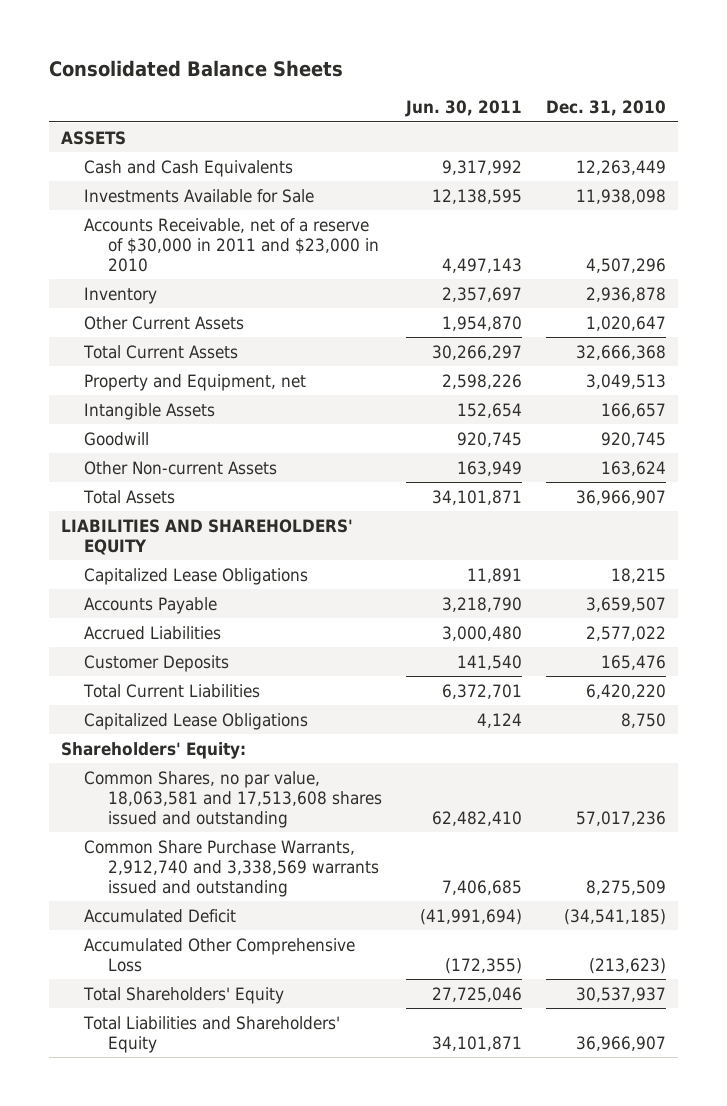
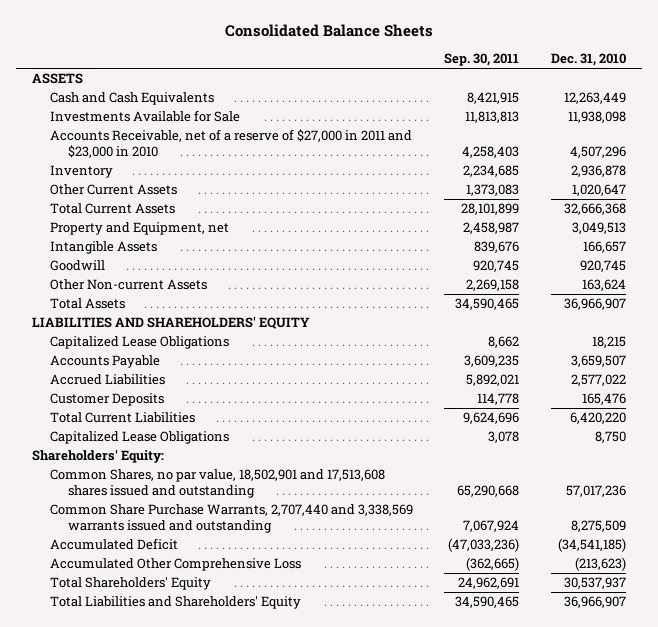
[405,100,523,118] Jun. 30, 2011 -> none
none -> [444,53,520,67] Sep. 30, 2011
[84,217,380,272] Accounts Receivable, net of a reserve of $30,000 in 2011 and $23,000 in 2010 -> [49,129,412,158] Accounts Receivable, net of a reserve of $27,000 in 2011 and $23,000 in 2010
[84,770,383,828] Common Shares, no par value, 18,063,581 and 17,513,608 shares issued and outstanding -> [49,469,385,498] Common Shares, no par value, 18,502,901 and 17,513,608 shares issued and outstanding
[84,839,380,897] Common Share Purchase Warrants, 2,912,740 and 3,338,569 warrants issued and outstanding -> [49,504,413,533] Common Share Purchase Warrants, 2,707,440 and 3,338,569 warrants issued and outstanding

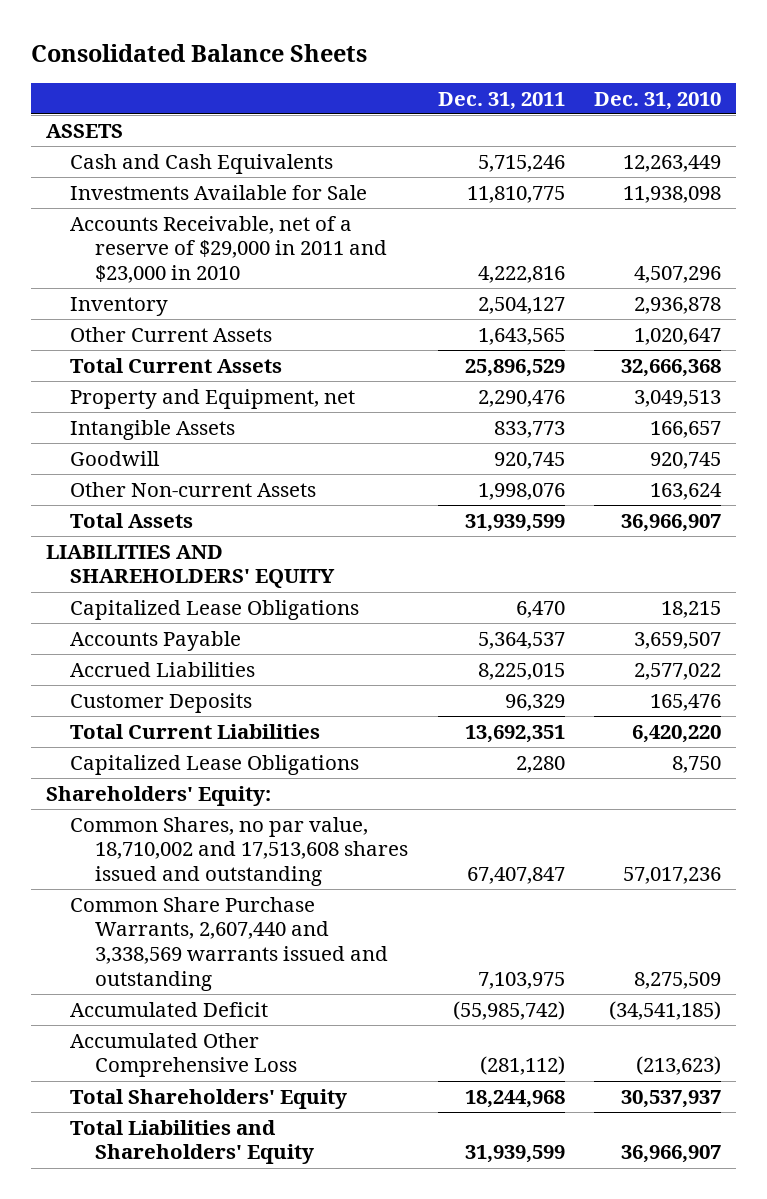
[444,53,520,67] Sep. 30, 2011 -> none
none -> [437,91,565,110] Dec. 31, 2011
[49,129,412,158] Accounts Receivable, net of a reserve of $27,000 in 2011 and $23,000 in 2010 -> [70,215,387,284] Accounts Receivable, net of a reserve of $29,000 in 2011 and $23,000 in 2010
[49,469,385,498] Common Shares, no par value, 18,502,901 and 17,513,608 shares issued and outstanding -> [70,816,408,887] Common Shares, no par value, 18,710,002 and 17,513,608 shares issued and outstanding
[49,504,413,533] Common Share Purchase Warrants, 2,707,440 and 3,338,569 warrants issued and outstanding -> [70,896,388,991] Common Share Purchase Warrants, 2,607,440 and 3,338,569 warrants issued and outstanding

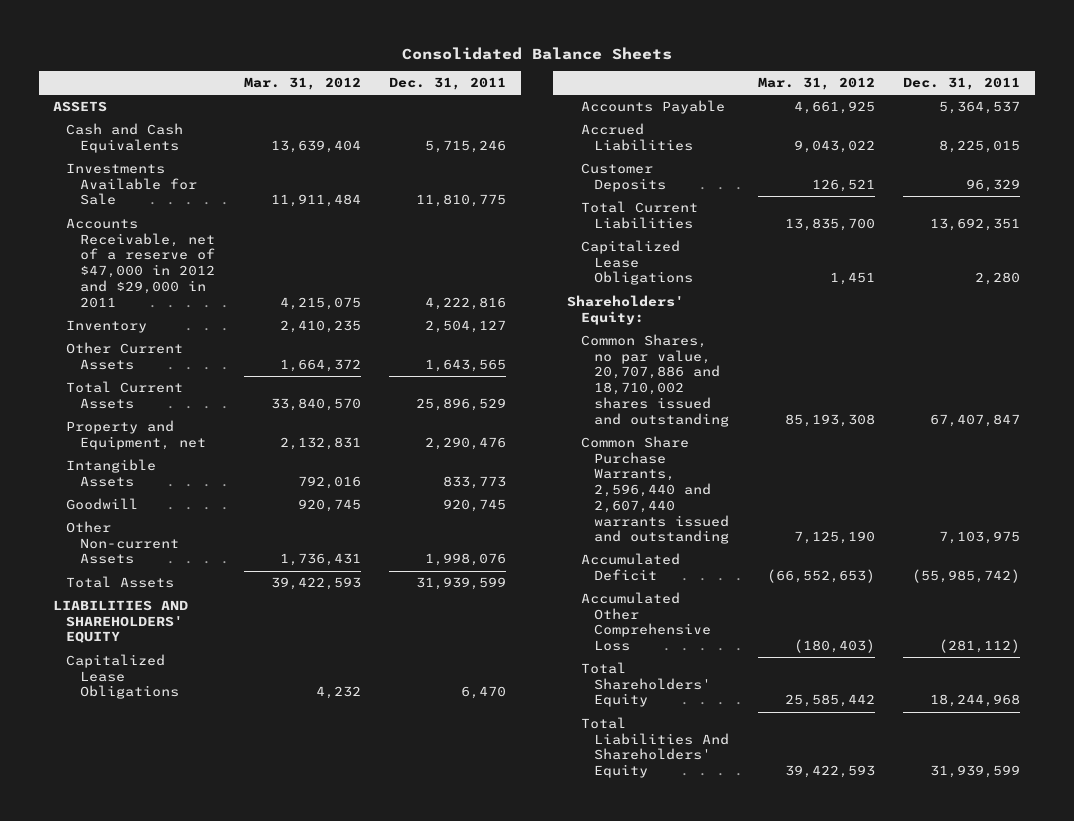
[594,91,722,110] Dec. 31, 2010 -> none
none -> [243,77,361,91] Mar. 31, 2012
[70,215,387,284] Accounts Receivable, net of a reserve of $29,000 in 2011 and $23,000 in 2010 -> [66,218,215,308] Accounts Receivable, net of a reserve of $47,000 in 2012 and $29,000 in 2011
[70,816,408,887] Common Shares, no par value, 18,710,002 and 17,513,608 shares issued and outstanding -> [580,334,729,427] Common Shares, no par value, 20,707,886 and 18,710,002 shares issued and outstanding
[70,896,388,991] Common Share Purchase Warrants, 2,607,440 and 3,338,569 warrants issued and outstanding -> [580,436,729,545] Common Share Purchase Warrants, 2,596,440 and 2,607,440 warrants issued and outstanding
[70,1119,314,1165] Total Liabilities and Shareholders' Equity -> [580,717,729,779] Total Liabilities And Shareholders' Equity

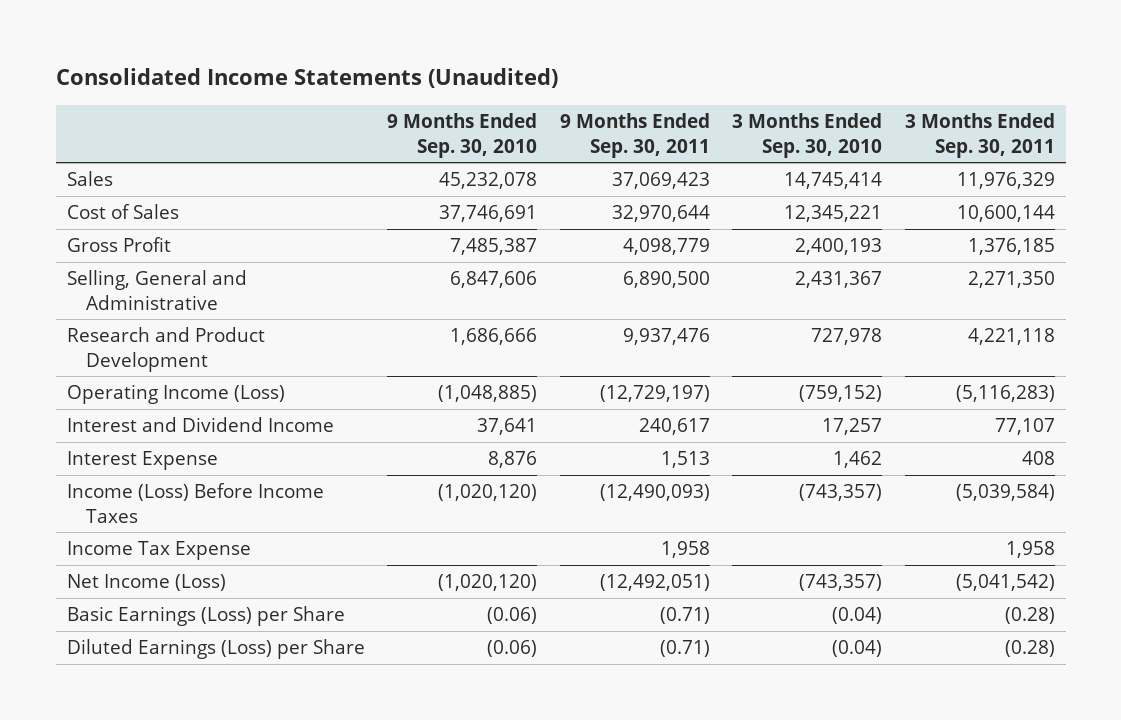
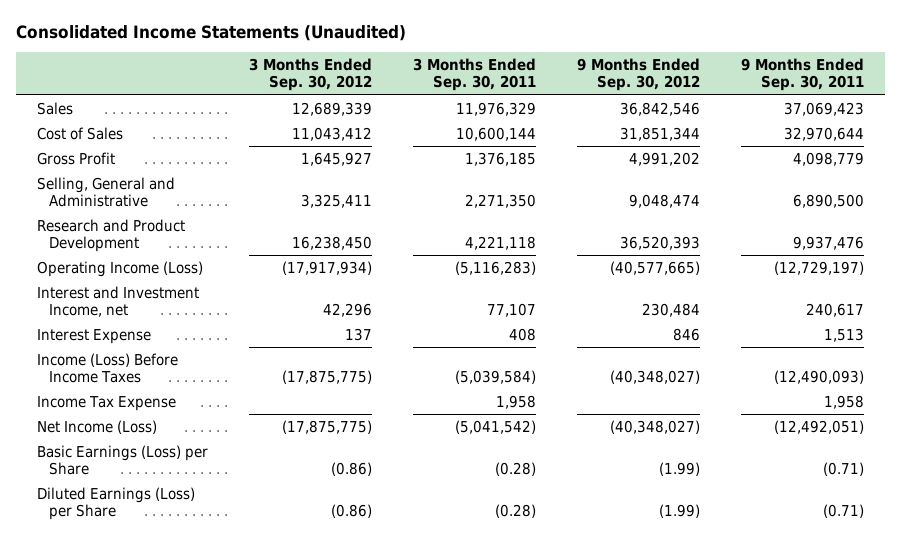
[387,112,538,158] 9 Months Ended Sep. 30, 2010 -> none
[732,112,883,158] 3 Months Ended Sep. 30, 2010 -> none
none -> [248,58,372,92] 3 Months Ended Sep. 30, 2012
none -> [576,58,700,92] 9 Months Ended Sep. 30, 2012
[66,417,334,433] Interest and Dividend Income -> [36,285,199,317] Interest and Investment Income, net

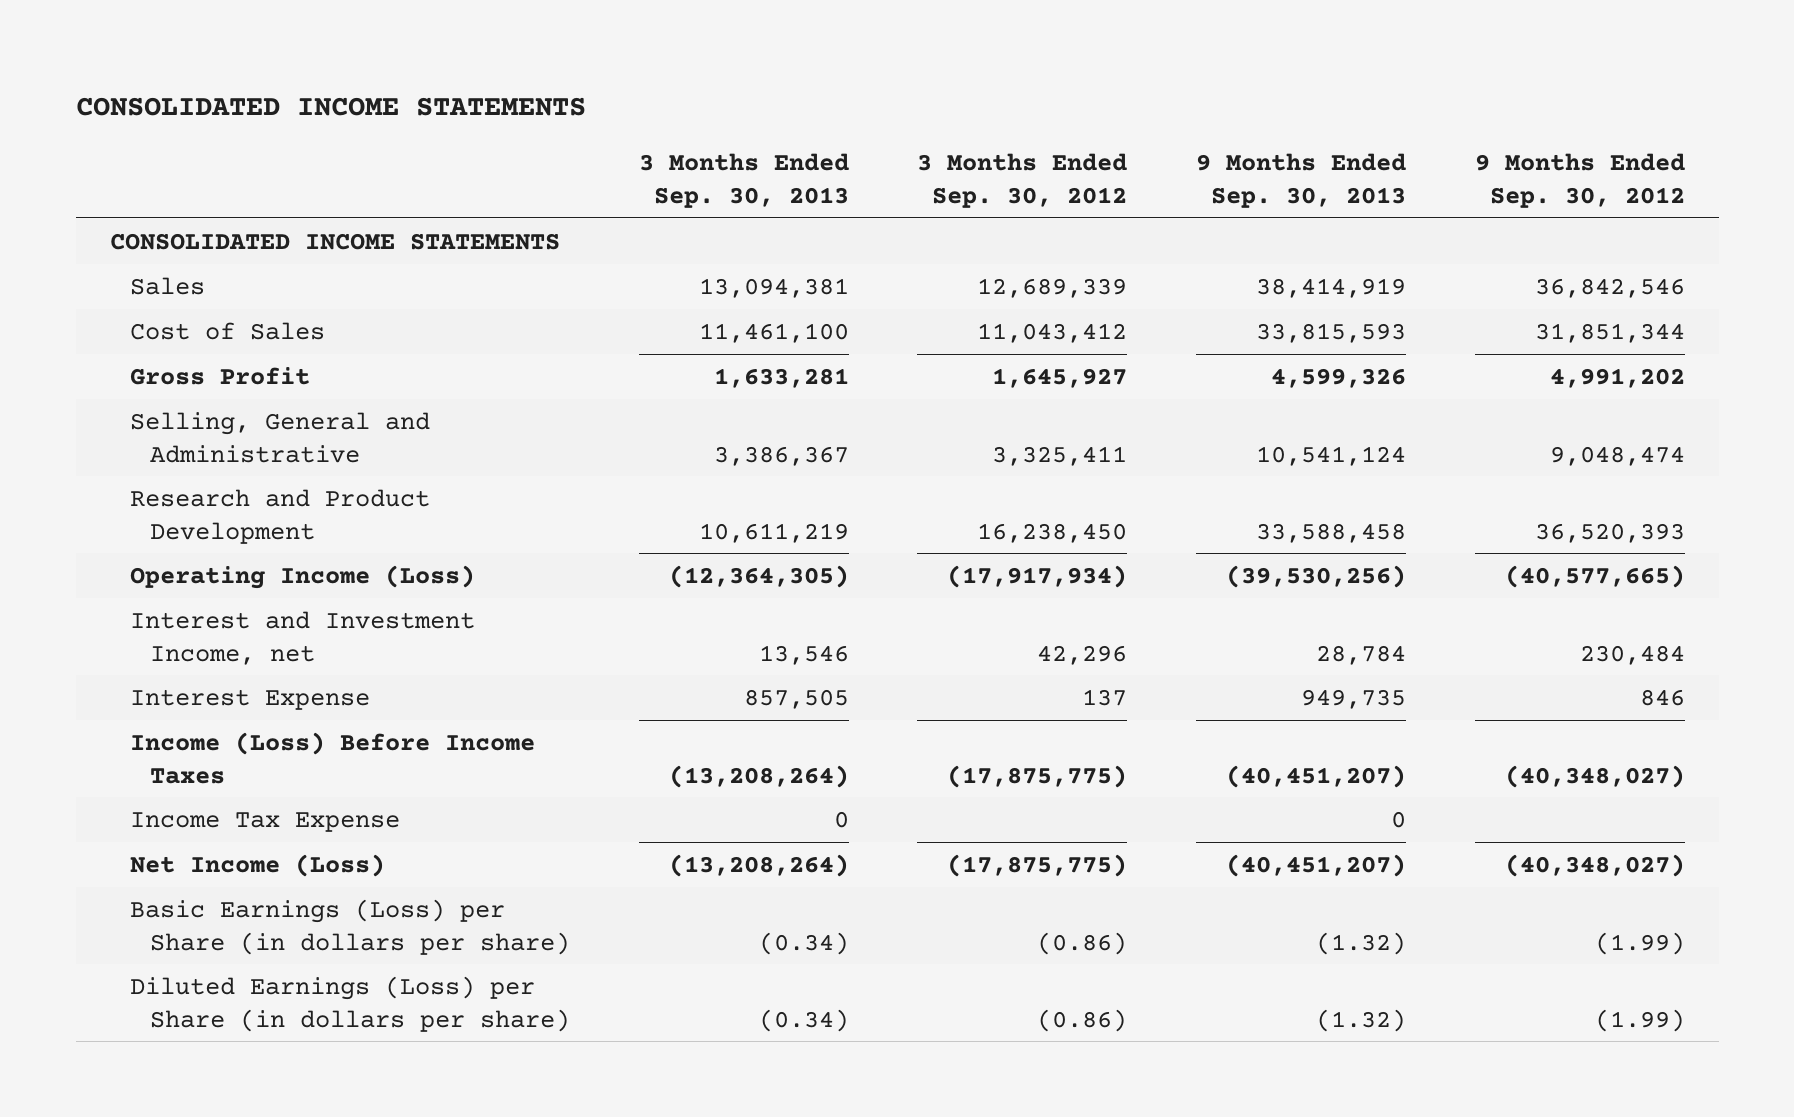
[15,25,406,42] Consolidated Income Statements (Unaudited) -> [75,97,586,117] CONSOLIDATED INCOME STATEMENTS
[412,58,536,92] 3 Months Ended Sep. 30, 2011 -> none
[740,58,864,92] 9 Months Ended Sep. 30, 2011 -> none
none -> [638,153,849,209] 3 Months Ended Sep. 30, 2013
none -> [1195,153,1406,209] 9 Months Ended Sep. 30, 2013
none -> [109,232,560,250] CONSOLIDATED INCOME STATEMENTS
[36,444,208,475] Basic Earnings (Loss) per Share -> [130,898,571,955] Basic Earnings (Loss) per Share (in dollars per share)
[36,486,195,520] Diluted Earnings (Loss) per Share -> [130,975,571,1032] Diluted Earnings (Loss) per Share (in dollars per share)

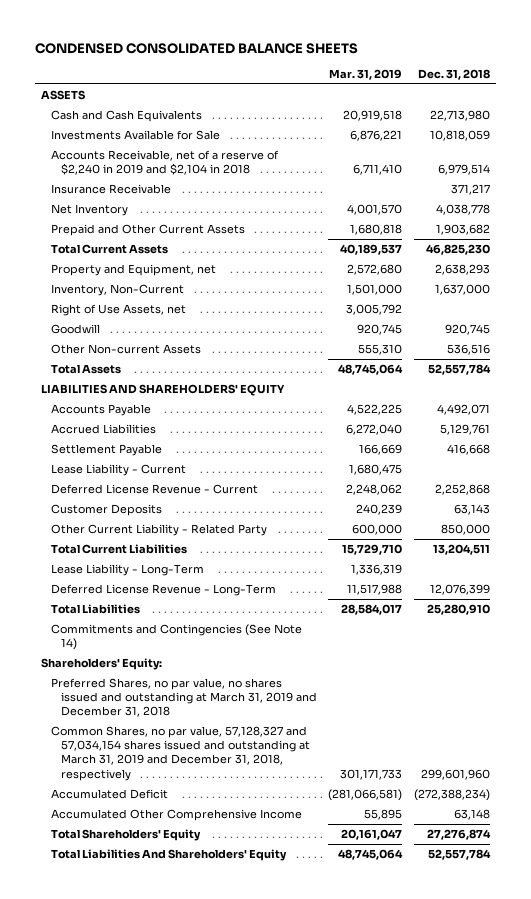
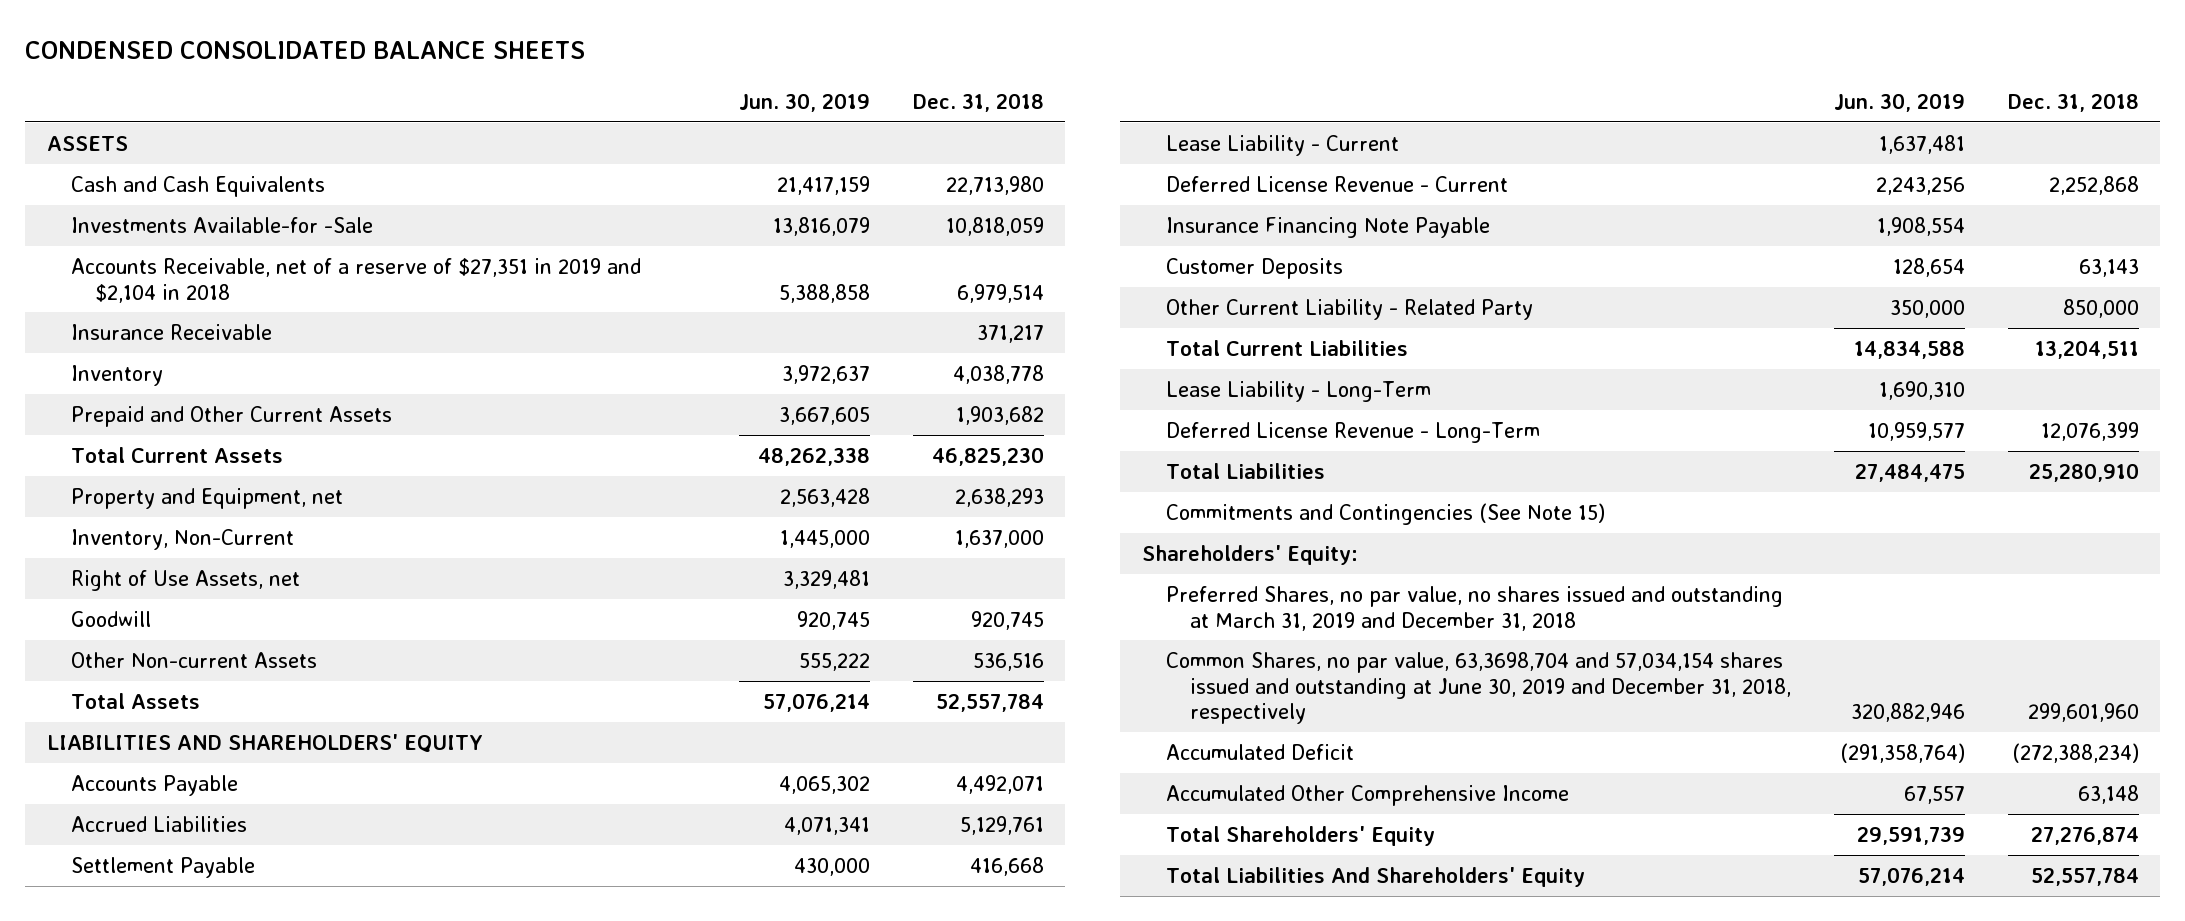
[329,68,403,80] Mar. 31, 2019 -> none
none -> [738,93,870,113] Jun. 30, 2019
[51,129,221,140] Investments Available for Sale -> [70,216,373,233] Investments Available-for -Sale
[51,149,280,176] Accounts Receivable, net of a reserve of $2,240 in 2019 and $2,104 in 2018 -> [70,257,641,303] Accounts Receivable, net of a reserve of $27,351 in 2019 and $2,104 in 2018
[51,203,129,216] Net Inventory -> [70,364,163,386] Inventory
none -> [1165,216,1490,238] Insurance Financing Note Payable
[51,623,303,651] Commitments and Contingencies (See Note 14) -> [1165,502,1605,525] Commitments and Contingencies (See Note 15)
[51,725,311,781] Common Shares, no par value, 57,128,327 and 57,034,154 shares issued and outstanding at March 31, 2019 and December 31, 2018, respectively -> [1165,651,1791,725] Common Shares, no par value, 63,3698,704 and 57,034,154 shares issued and outstanding at June 30, 2019 and December 31, 2018, respectively

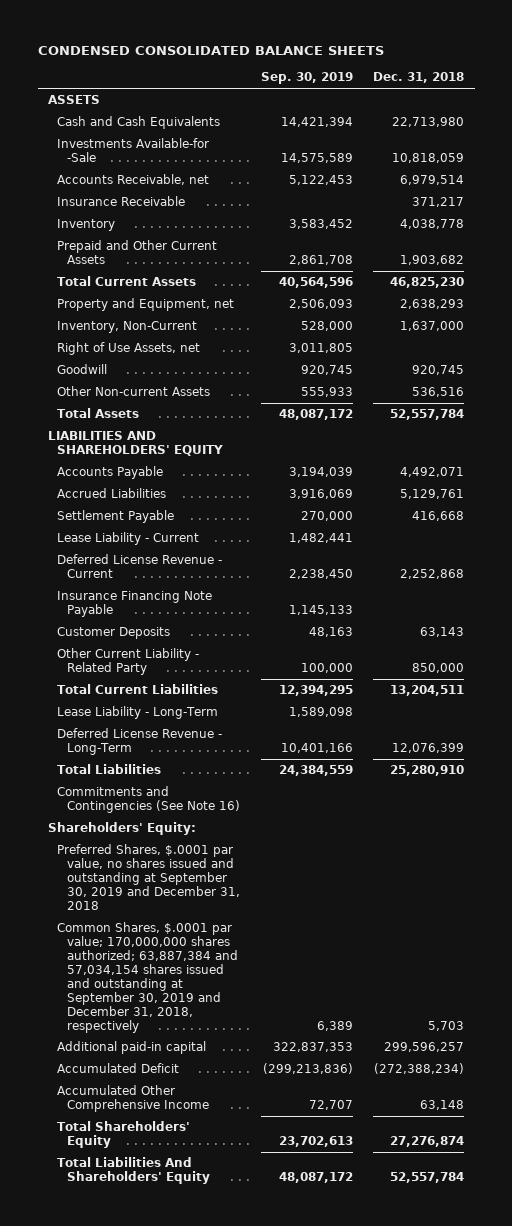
[738,93,870,113] Jun. 30, 2019 -> none
none -> [260,72,353,85] Sep. 30, 2019
[70,257,641,303] Accounts Receivable, net of a reserve of $27,351 in 2019 and $2,104 in 2018 -> [57,173,210,185] Accounts Receivable, net
[1165,502,1605,525] Commitments and Contingencies (See Note 15) -> [57,785,241,813] Commitments and Contingencies (See Note 16)
[1165,585,1783,631] Preferred Shares, no par value, no shares issued and outstanding at March 31, 2019 and December 31, 2018 -> [57,843,241,910] Preferred Shares, $.0001 par value, no shares issued and outstanding at September 30, 2019 and December 31, 2018
[1165,651,1791,725] Common Shares, no par value, 63,3698,704 and 57,034,154 shares issued and outstanding at June 30, 2019 and December 31, 2018, respectively -> [57,921,239,1033] Common Shares, $.0001 par value; 170,000,000 shares authorized; 63,887,384 and 57,034,154 shares issued and outstanding at September 30, 2019 and December 31, 2018, respectively
[2027,703,2139,723] 299,601,960 -> [428,1020,465,1031] 5,703
none -> [57,1040,207,1054] Additional paid-in capital

